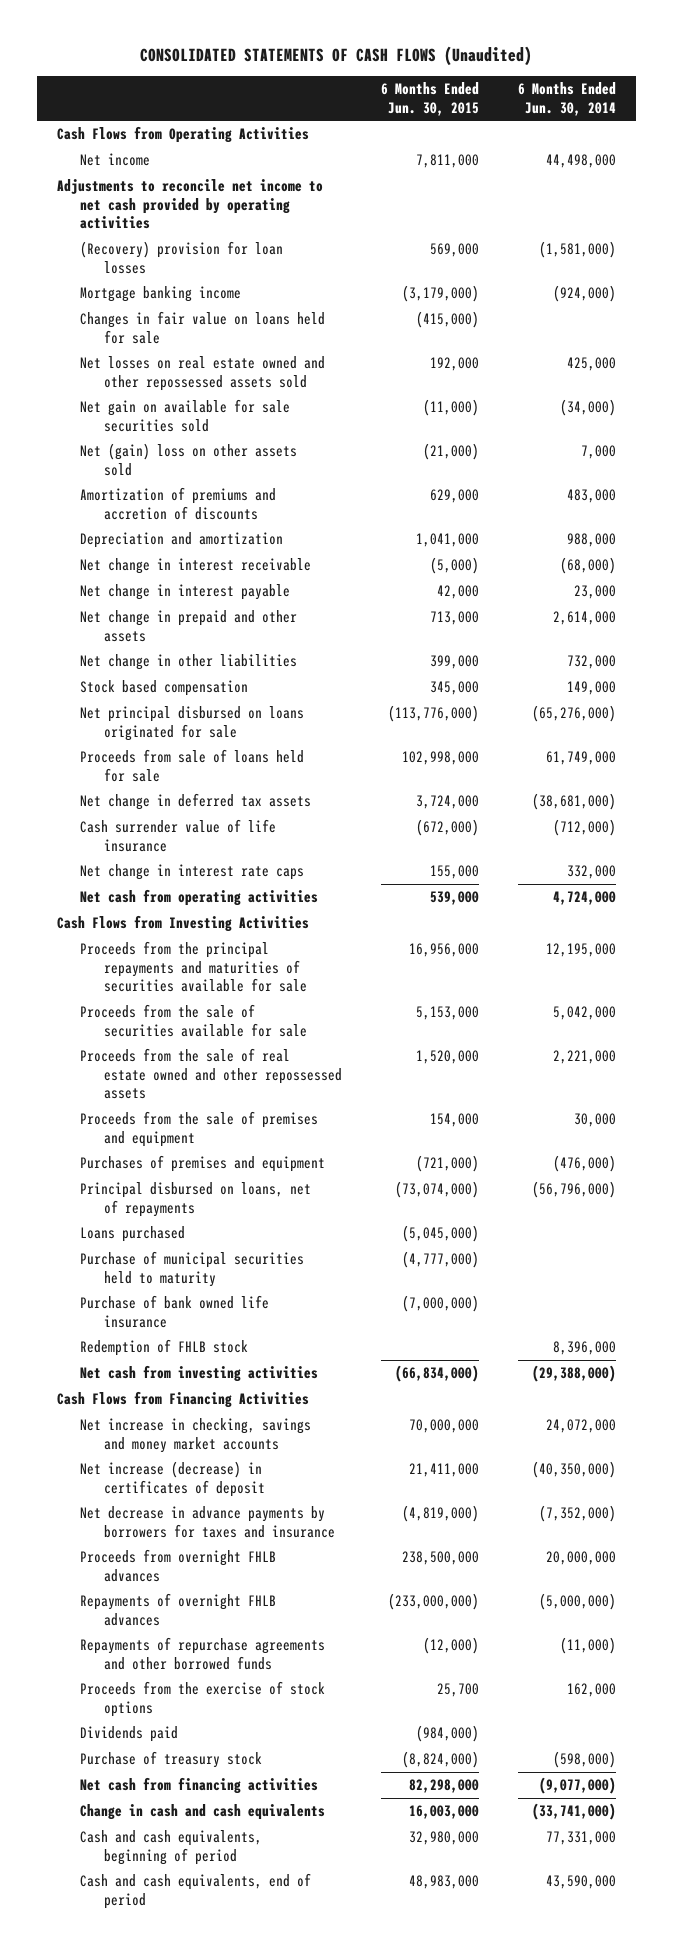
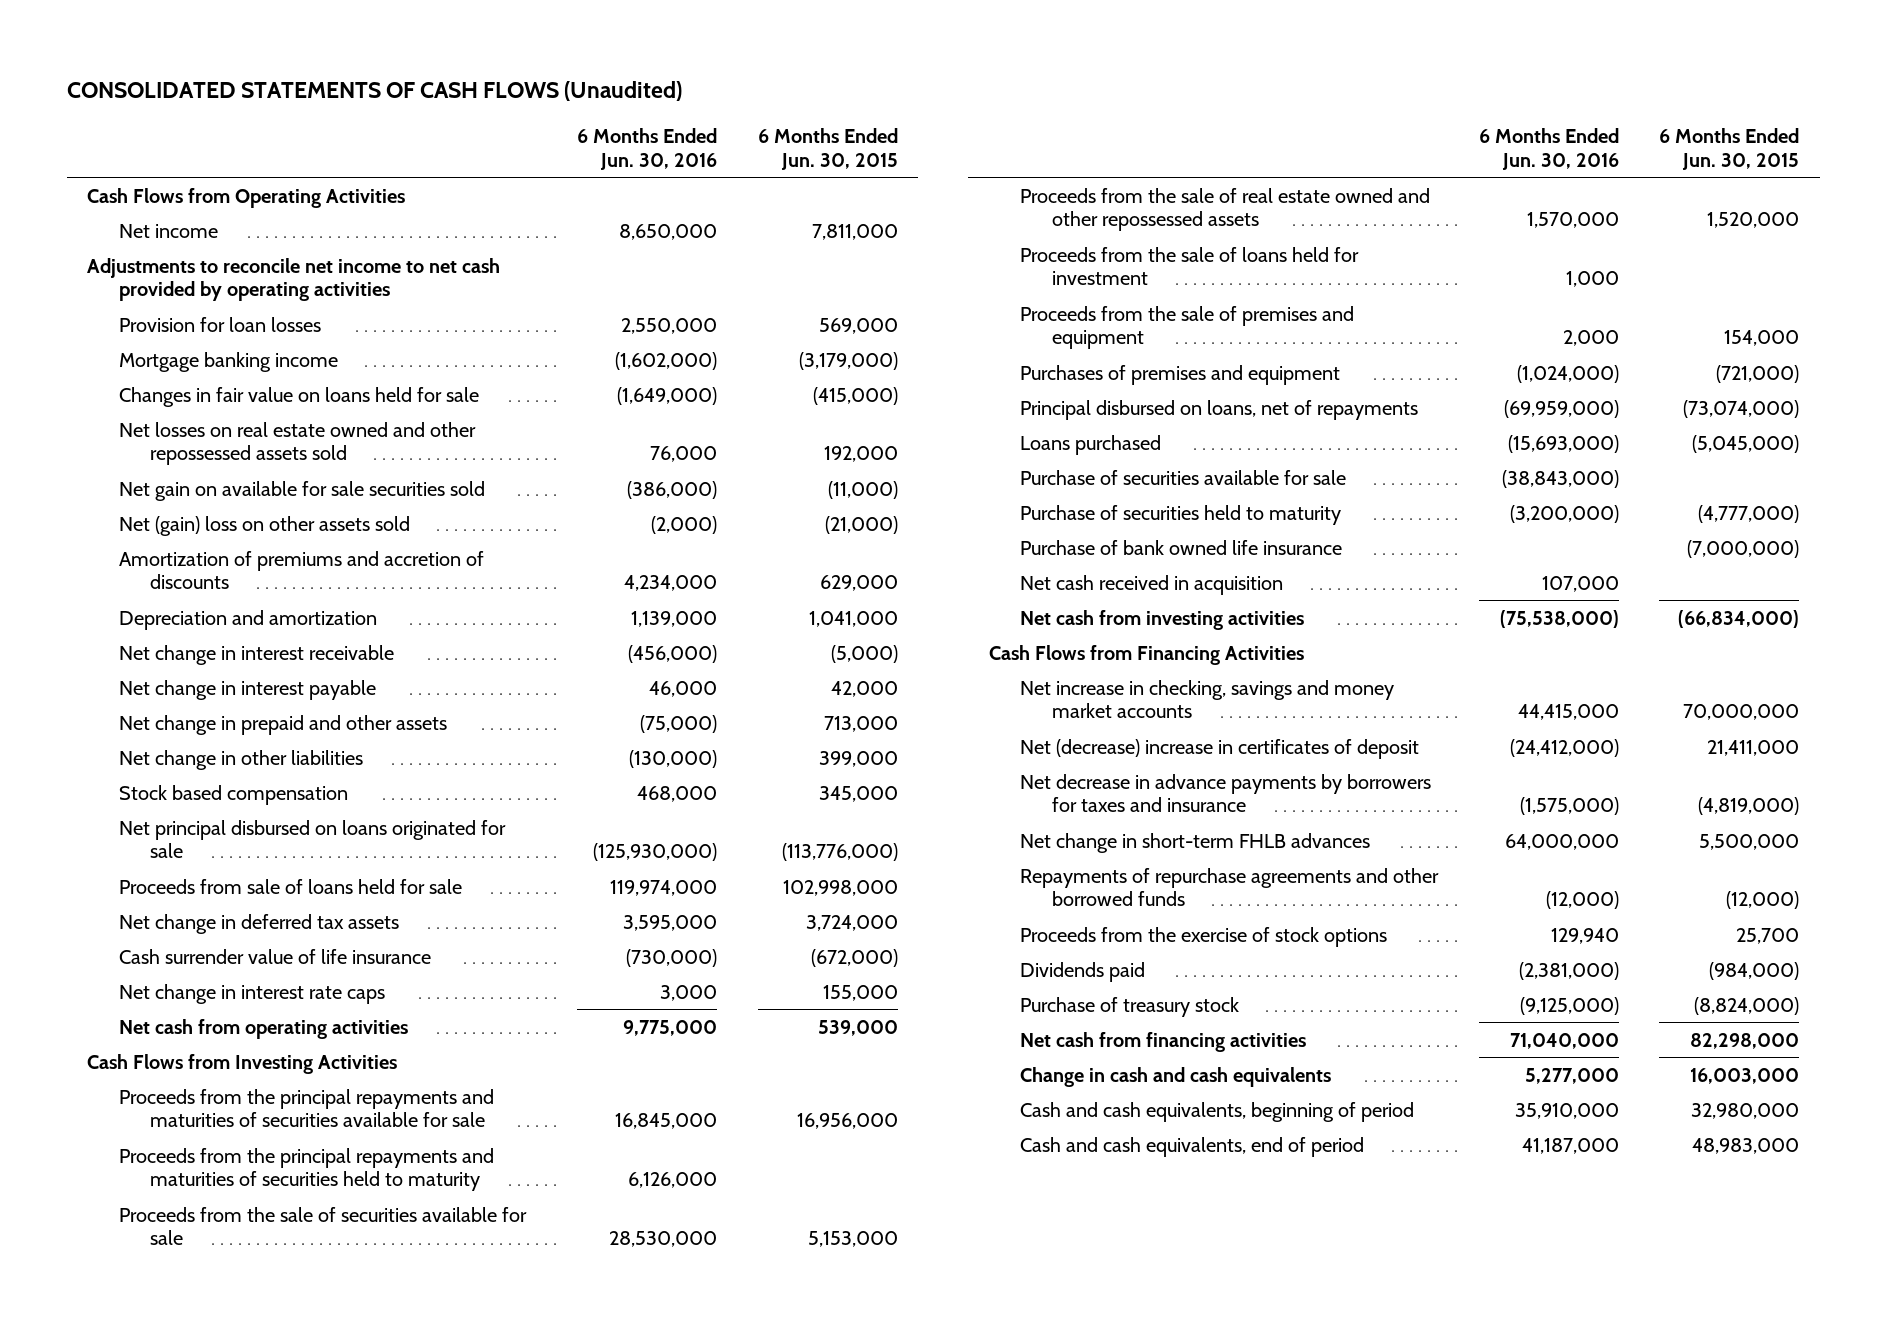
[518,82,617,116] 6 Months Ended Jun. 30, 2014 -> none
none -> [577,127,718,170] 6 Months Ended Jun. 30, 2016
[80,241,284,274] (Recovery) provision for loan losses -> [118,316,321,332] Provision for loan losses
none -> [118,1147,494,1192] Proceeds from the principal repayments and maturities of securities held to maturity
none -> [1020,246,1360,286] Proceeds from the sale of loans held for investment
none -> [1020,469,1347,485] Purchase of securities available for sale
[80,1251,305,1287] Purchase of municipal securities held to maturity -> [1020,504,1342,525] Purchase of securities held to maturity
[80,1339,249,1357] Redemption of FHLB stock -> none
none -> [1020,574,1284,595] Net cash received in acquisition
[80,1461,265,1497] Net increase (decrease) in certificates of deposit -> [1020,738,1420,759] Net (decrease) increase in certificates of deposit
[80,1549,277,1582] Proceeds from overnight FHLB advances -> none
[80,1593,277,1626] Repayments of overnight FHLB advances -> none
none -> [1020,832,1371,853] Net change in short-term FHLB advances

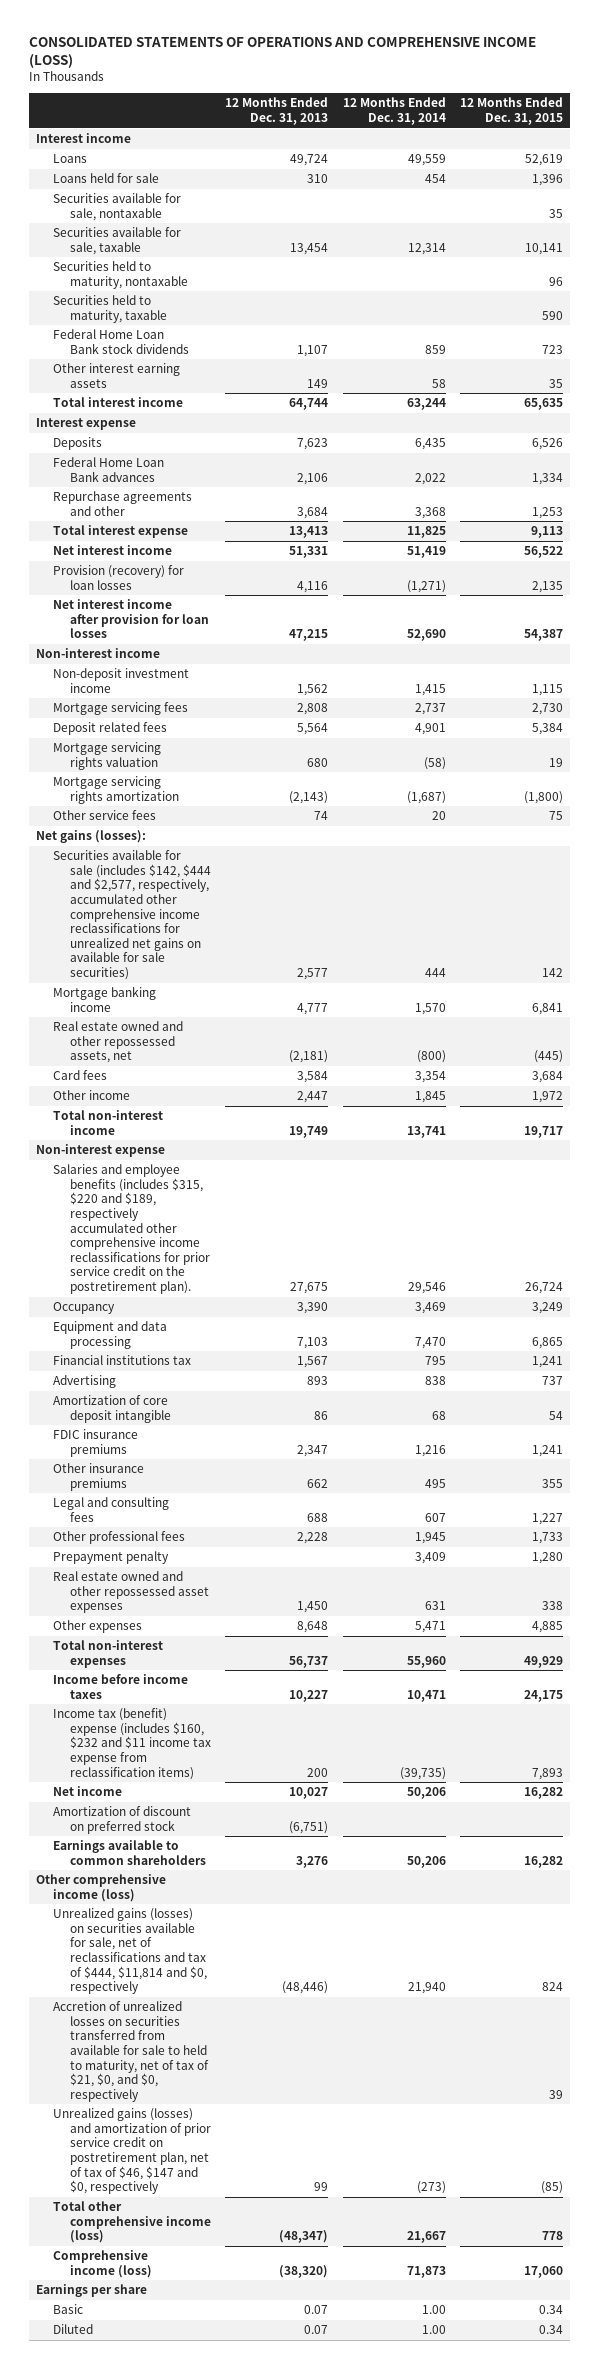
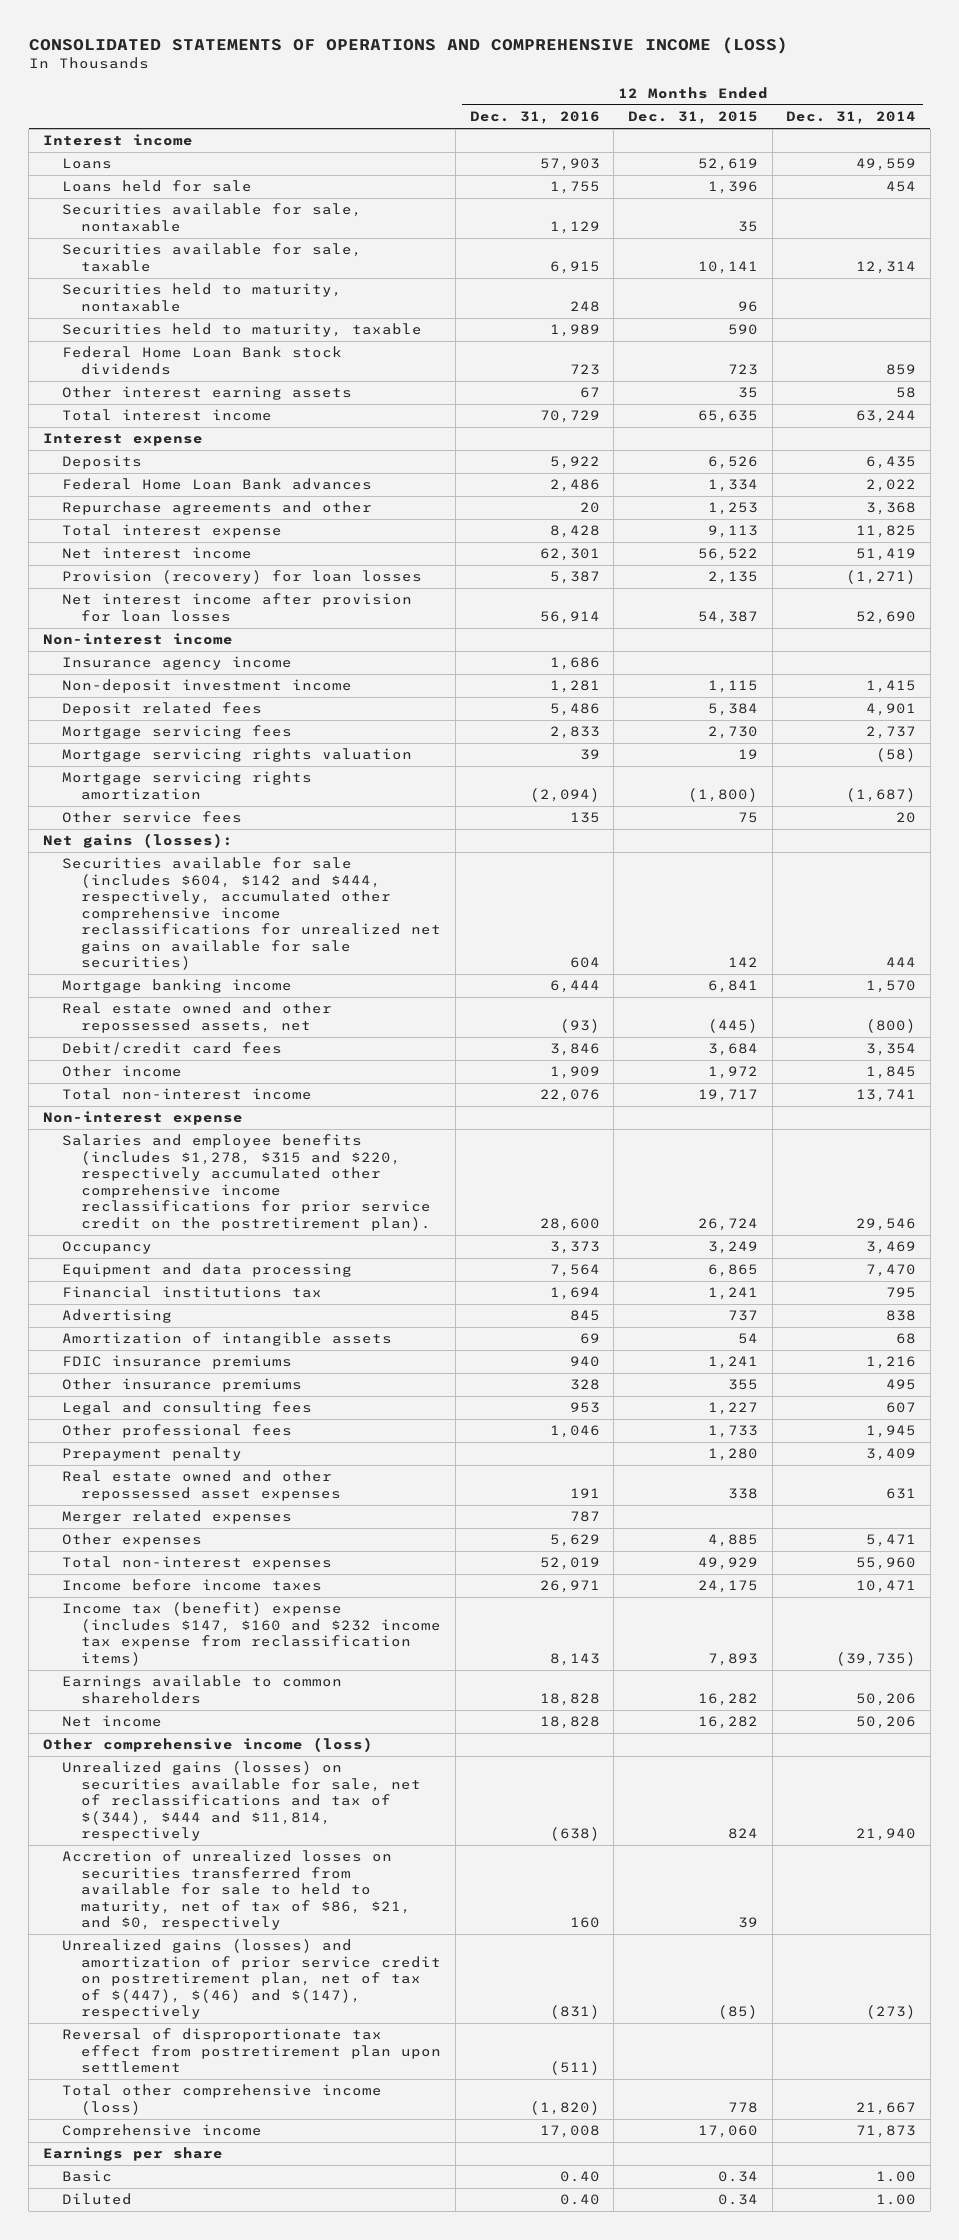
[225,97,329,125] 12 Months Ended Dec. 31, 2013 -> none
none -> [469,111,600,125] Dec. 31, 2016
none -> [62,656,293,671] Insurance agency income
[53,702,189,716] Mortgage servicing fees -> [62,725,293,740] Mortgage servicing fees
[53,850,212,981] Securities available for sale (includes $142, $444 and $2,577, respectively, accumulated other comprehensive income reclassifications for unrealized net gains on available for sale securities) -> [62,857,442,971] Securities available for sale (includes $604, $142 and $444, respectively, accumulated other comprehensive income reclassifications for unrealized net gains on available for sale securities)
[53,1070,108,1081] Card fees -> [62,1042,283,1056] Debit/credit card fees
[53,1164,211,1295] Salaries and employee benefits (includes $315, $220 and $189, respectively accumulated other comprehensive income reclassifications for prior service credit on the postretirement plan). -> [62,1134,432,1231] Salaries and employee benefits (includes $1,278, $315 and $220, respectively accumulated other comprehensive income reclassifications for prior service credit on the postretirement plan).
[53,1395,172,1423] Amortization of core deposit intangible -> [62,1332,393,1347] Amortization of intangible assets
none -> [62,1510,293,1525] Merger related expenses
[53,1806,192,1834] Amortization of discount on preferred stock -> none
[53,1708,212,1780] Income tax (benefit) expense (includes $160, $232 and $11 income tax expense from reclassification items) -> [62,1602,442,1666] Income tax (benefit) expense (includes $147, $160 and $232 income tax expense from reclassification items)
[53,1786,123,1797] Net income -> [62,1715,163,1728] Net income
[53,1908,208,1995] Unrealized gains (losses) on securities available for sale, net of reclassifications and tax of $444, $11,814 and $0, respectively -> [62,1761,422,1842] Unrealized gains (losses) on securities available for sale, net of reclassifications and tax of $(344), $444 and $11,814, respectively
[53,2001,210,2102] Accretion of unrealized losses on securities transferred from available for sale to held to maturity, net of tax of $21, $0, and $0, respectively -> [62,1850,412,1931] Accretion of unrealized losses on securities transferred from available for sale to held to maturity, net of tax of $86, $21, and $0, respectively
[53,2108,212,2195] Unrealized gains (losses) and amortization of prior service credit on postretirement plan, net of tax of $46, $147 and $0, respectively -> [62,1939,442,2020] Unrealized gains (losses) and amortization of prior service credit on postretirement plan, net of tax of $(447), $(46) and $(147), respectively
none -> [62,2028,442,2074] Reversal of disproportionate tax effect from postretirement plan upon settlement
[53,2250,153,2278] Comprehensive income (loss) -> [62,2124,263,2139] Comprehensive income

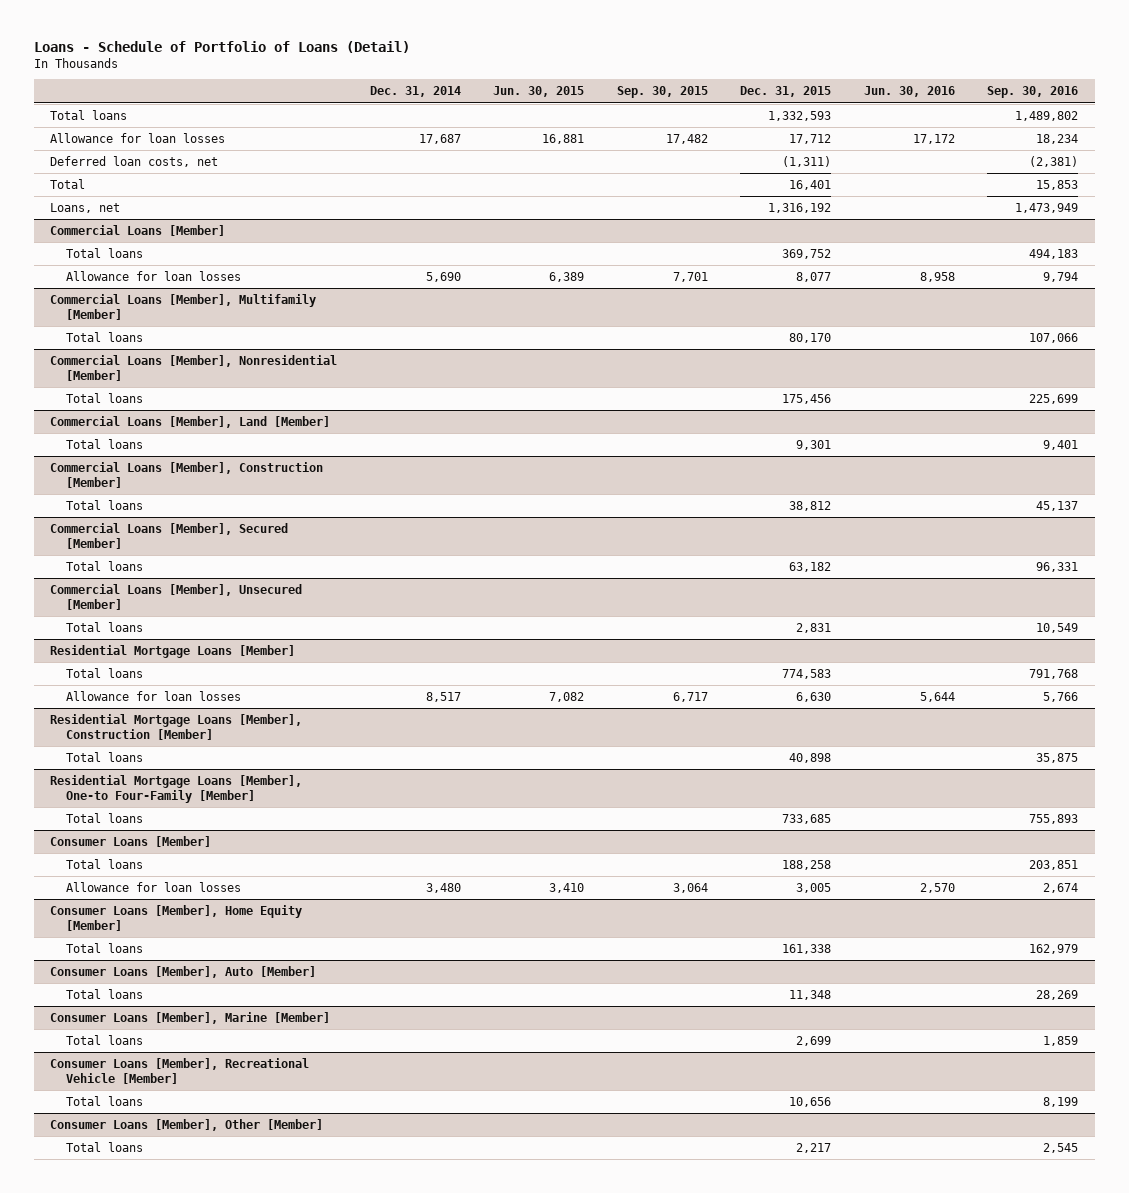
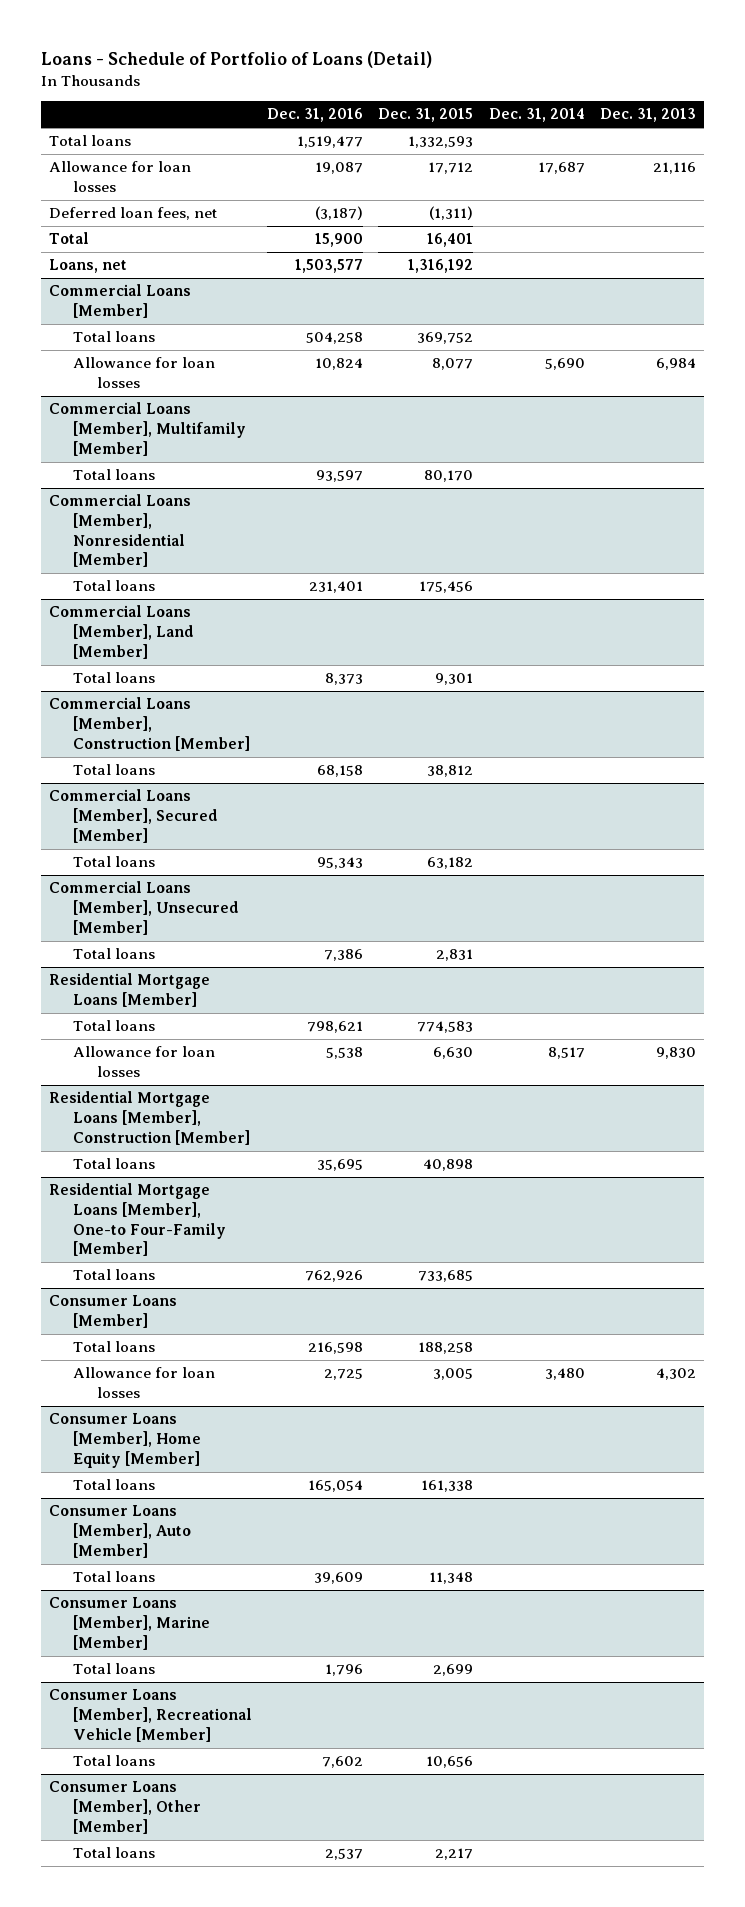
[493,86,585,98] Jun. 30, 2015 -> none
[616,86,708,99] Sep. 30, 2015 -> none
[863,86,955,98] Jun. 30, 2016 -> none
[987,86,1079,99] Sep. 30, 2016 -> none
none -> [267,108,364,123] Dec. 31, 2016
none -> [600,108,697,123] Dec. 31, 2013
[50,155,219,167] Deferred loan costs, net -> [48,207,217,221] Deferred loan fees, net

